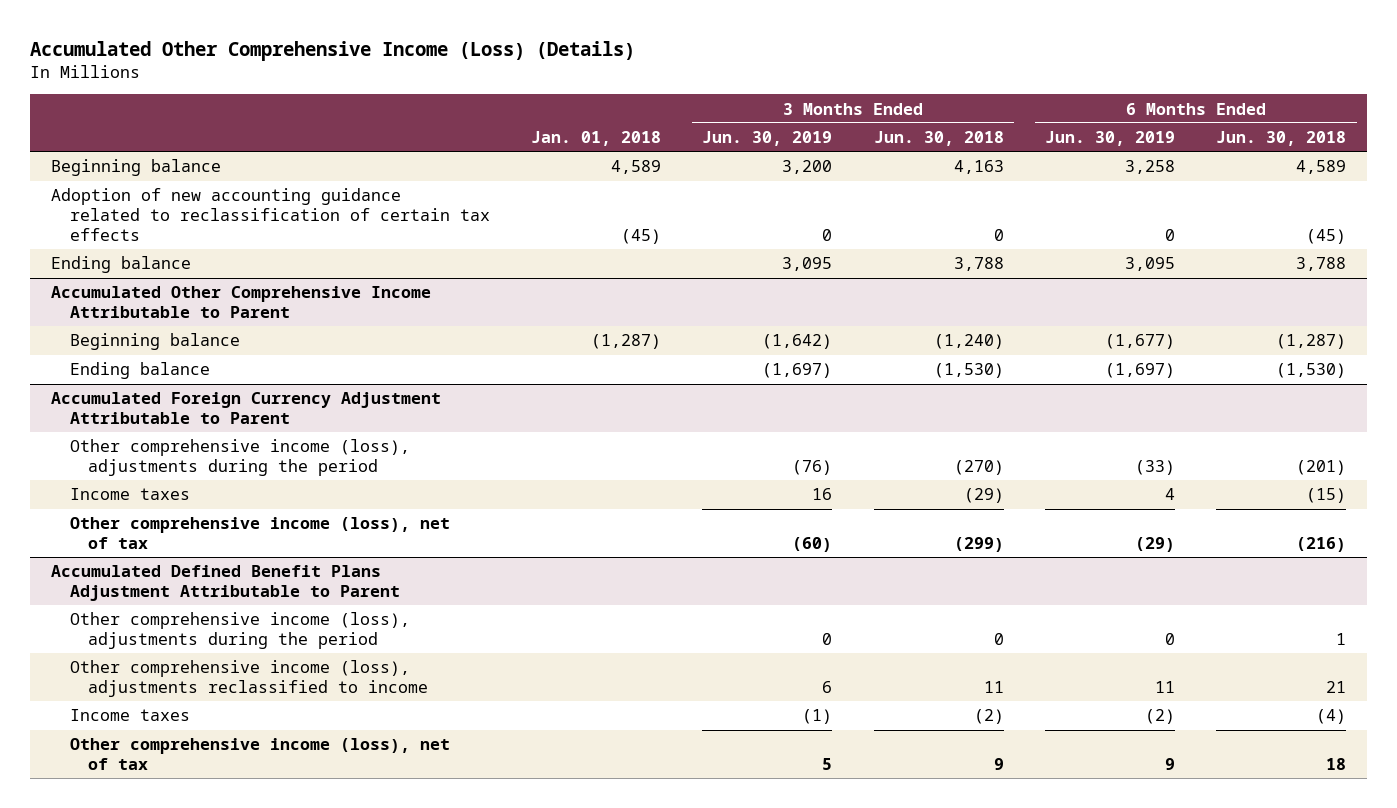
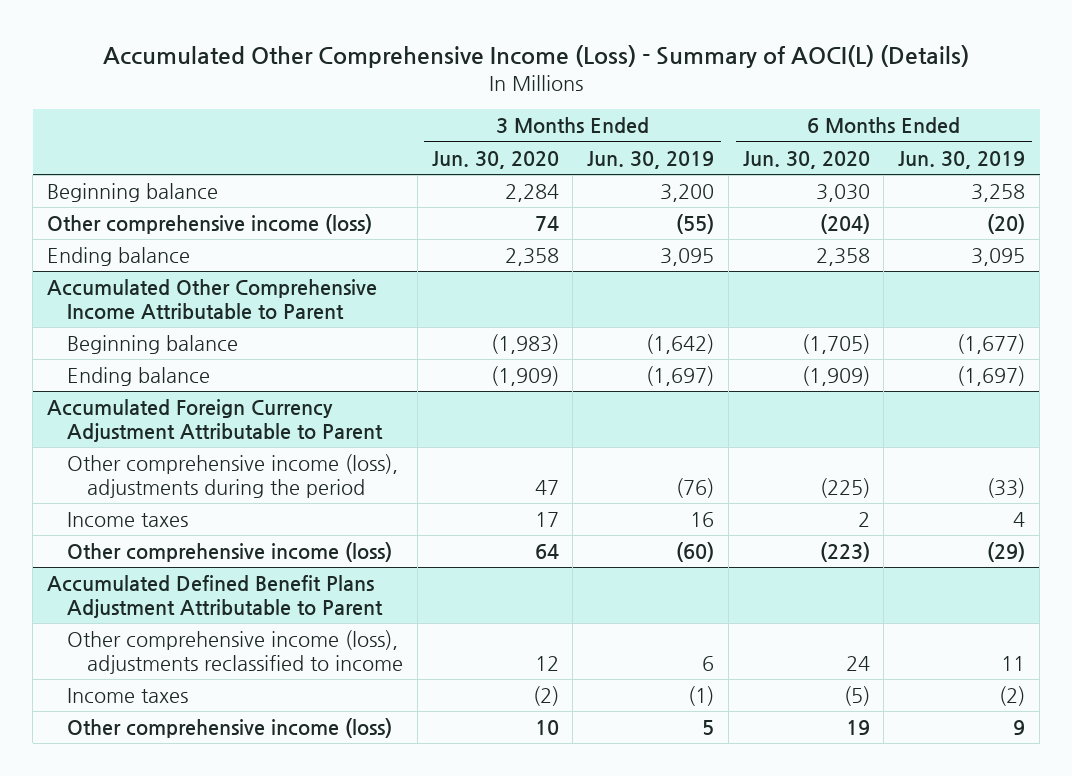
[30,40,636,61] Accumulated Other Comprehensive Income (Loss) (Details) -> [103,45,970,69] Accumulated Other Comprehensive Income (Loss) - Summary of AOCI(L) (Details)
[530,131,661,147] Jan. 01, 2018 -> none
[873,131,1004,147] Jun. 30, 2018 -> none
[1216,131,1347,147] Jun. 30, 2018 -> none
none -> [431,150,559,169] Jun. 30, 2020
none -> [742,150,870,169] Jun. 30, 2020
[50,188,490,242] Adoption of new accounting guidance related to reclassification of certain tax effects -> none
none -> [46,214,372,235] Other comprehensive income (loss)
[69,517,450,550] Other comprehensive income (loss), net of tax -> [66,542,392,563] Other comprehensive income (loss)
[69,612,410,650] Other comprehensive income (loss), adjustments during the period -> none
[69,738,450,771] Other comprehensive income (loss), net of tax -> [66,718,392,739] Other comprehensive income (loss)

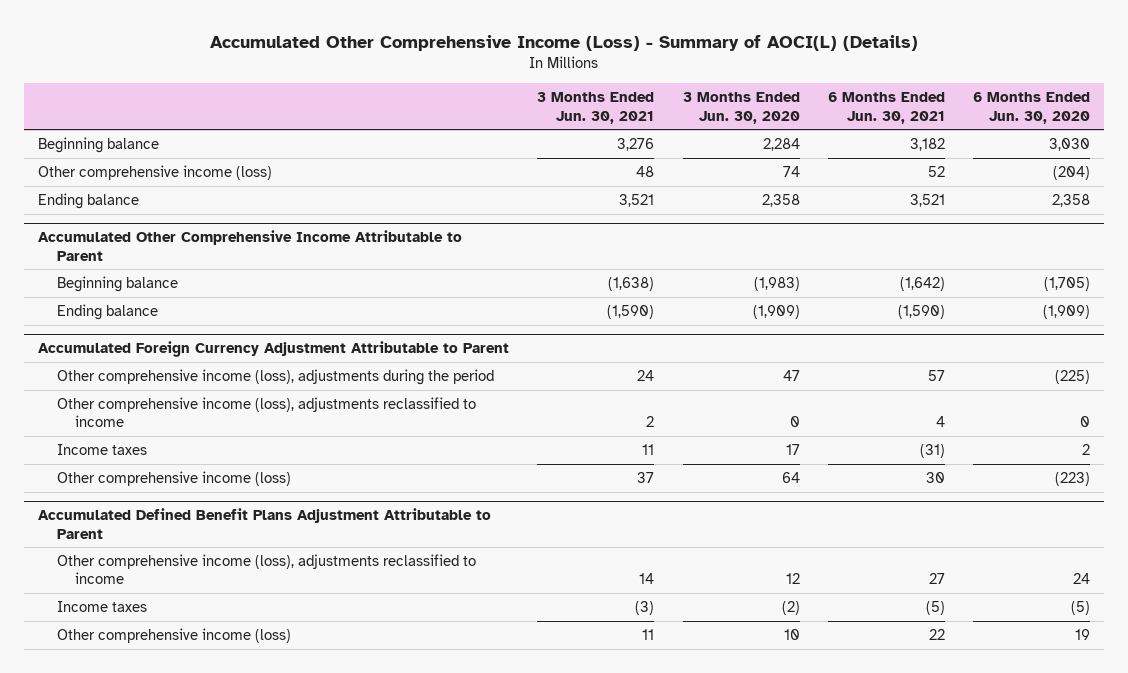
[587,150,715,169] Jun. 30, 2019 -> none
[898,150,1026,169] Jun. 30, 2019 -> none
none -> [537,92,655,124] 3 Months Ended Jun. 30, 2021
none -> [827,92,945,124] 6 Months Ended Jun. 30, 2021
none -> [56,397,476,428] Other comprehensive income (loss), adjustments reclassified to income

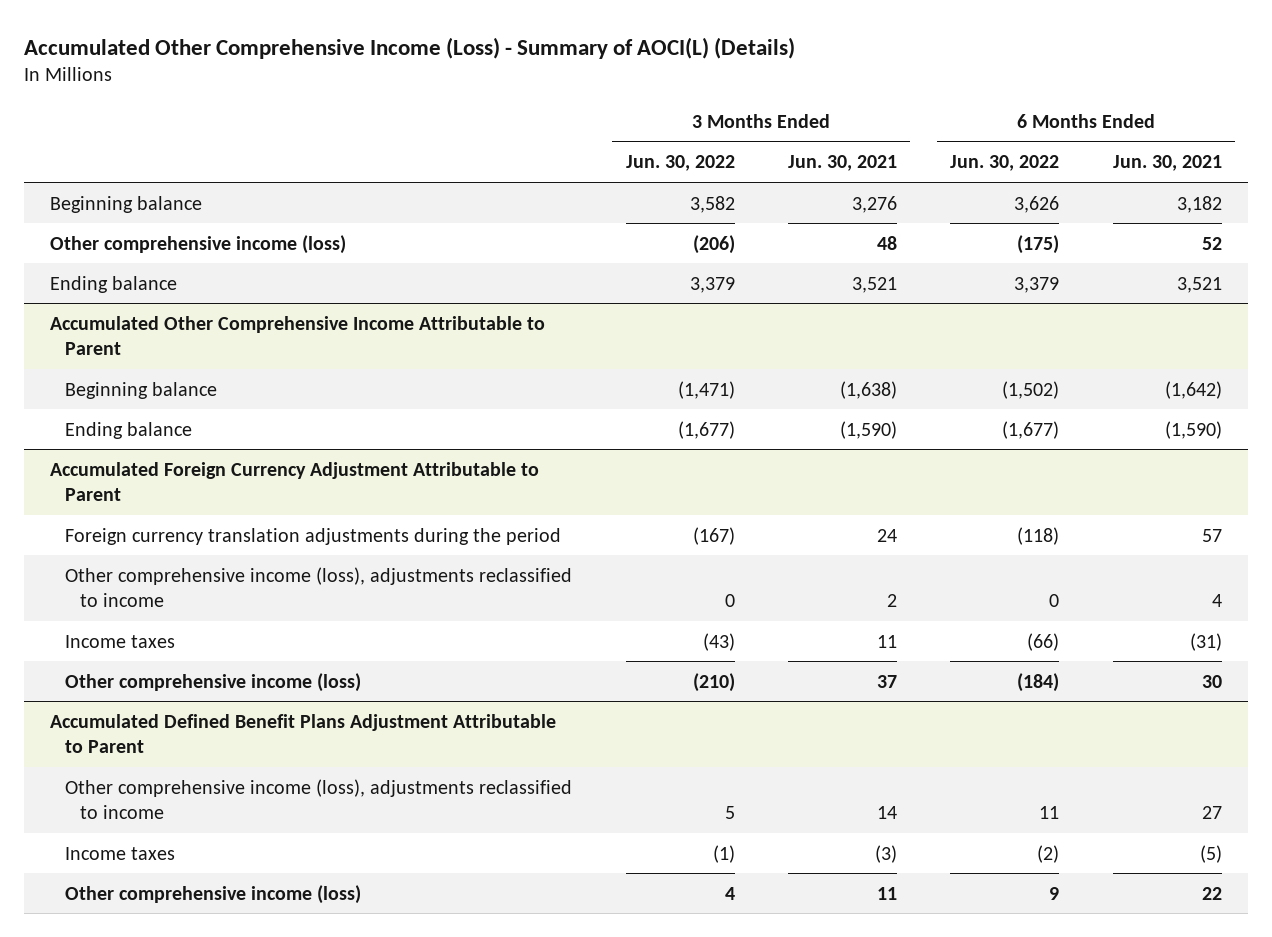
[682,92,800,124] 3 Months Ended Jun. 30, 2020 -> none
[973,92,1091,124] 6 Months Ended Jun. 30, 2020 -> none
none -> [625,155,735,172] Jun. 30, 2022
none -> [950,155,1060,172] Jun. 30, 2022
[56,369,494,386] Other comprehensive income (loss), adjustments during the period -> [65,527,562,545] Foreign currency translation adjustments during the period

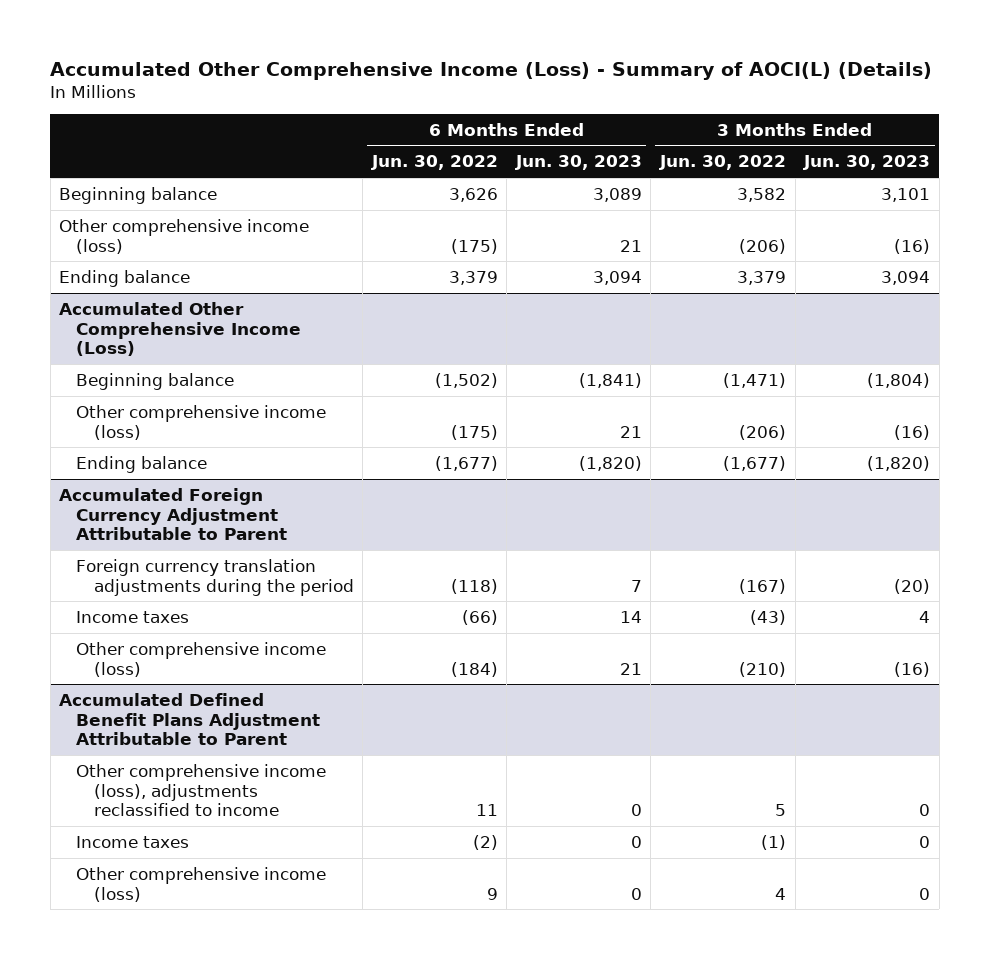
[787,155,897,172] Jun. 30, 2021 -> none
[1112,155,1222,172] Jun. 30, 2021 -> none
none -> [514,155,642,171] Jun. 30, 2023
none -> [803,155,931,171] Jun. 30, 2023
[50,315,546,356] Accumulated Other Comprehensive Income Attributable to Parent -> [59,301,302,357] Accumulated Other Comprehensive Income (Loss)
none -> [76,404,327,440] Other comprehensive income (loss)
[65,566,573,608] Other comprehensive income (loss), adjustments reclassified to income -> none

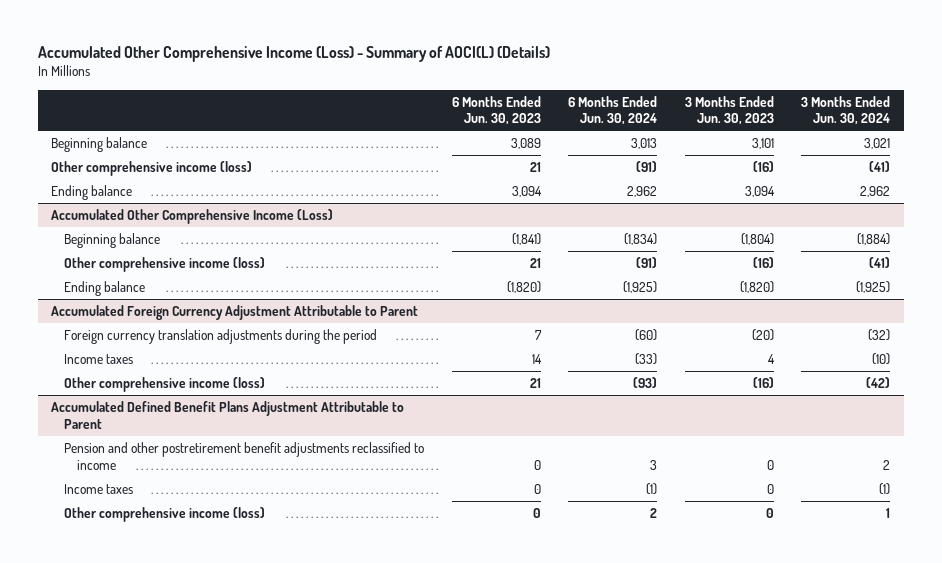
[370,155,498,171] Jun. 30, 2022 -> none
[659,155,787,171] Jun. 30, 2022 -> none
none -> [568,95,658,126] 6 Months Ended Jun. 30, 2024
none -> [801,95,891,126] 3 Months Ended Jun. 30, 2024
[76,763,327,817] Other comprehensive income (loss), adjustments reclassified to income -> [63,441,424,470] Pension and other postretirement benefit adjustments reclassified to income

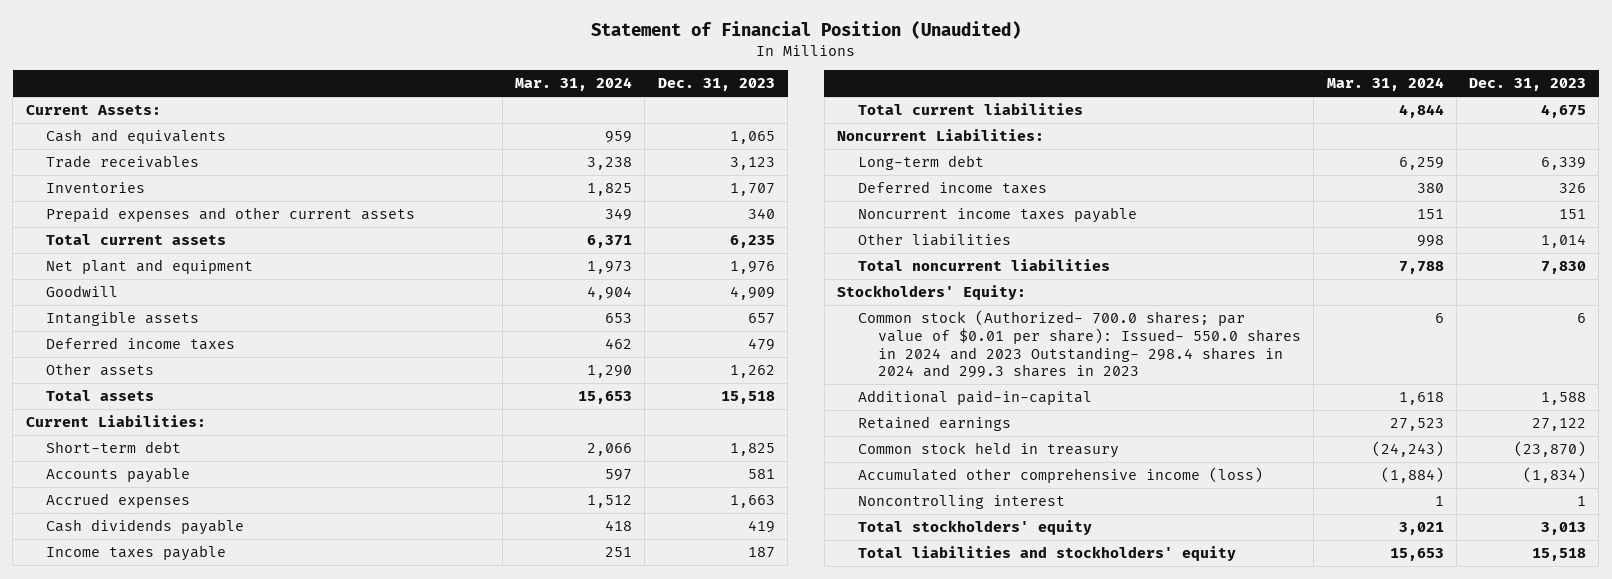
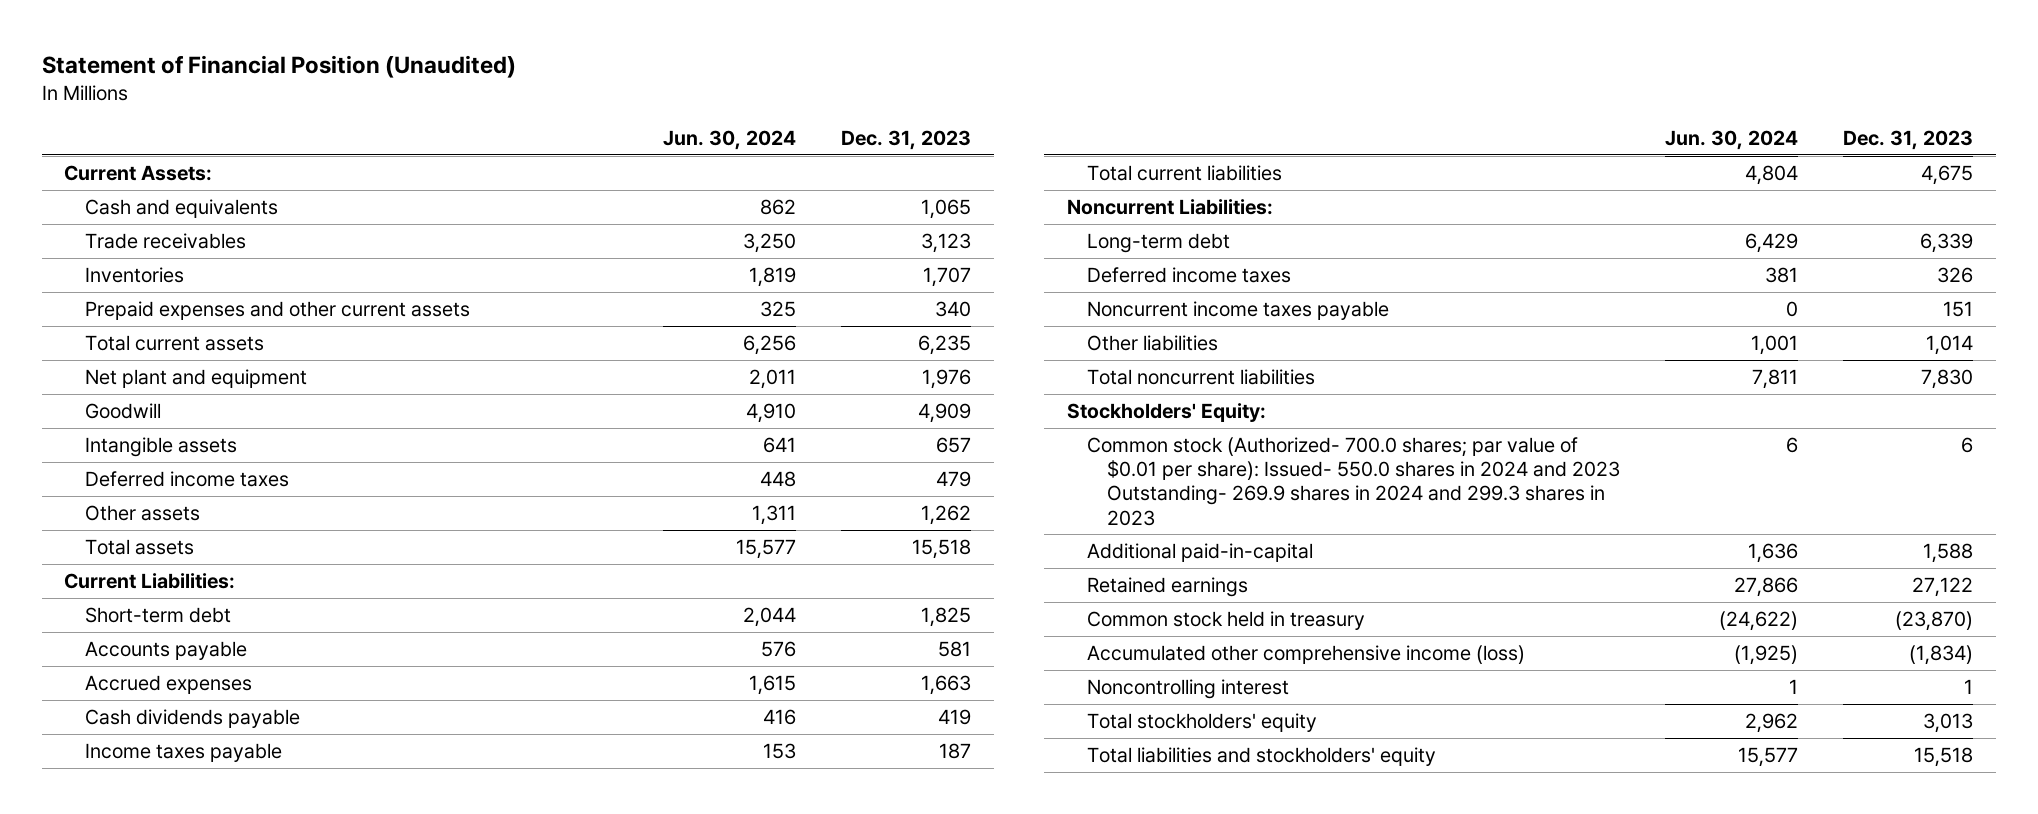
[515,77,633,92] Mar. 31, 2024 -> none
none -> [662,129,796,150] Jun. 30, 2024
[857,310,1302,379] Common stock (Authorized- 700.0 shares; par value of $0.01 per share): Issued- 550.0 shares in 2024 and 2023 Outstanding- 298.4 shares in 2024 and 299.3 shares in 2023 -> [1086,437,1621,526] Common stock (Authorized- 700.0 shares; par value of $0.01 per share): Issued- 550.0 shares in 2024 and 2023 Outstanding- 269.9 shares in 2024 and 299.3 shares in 2023

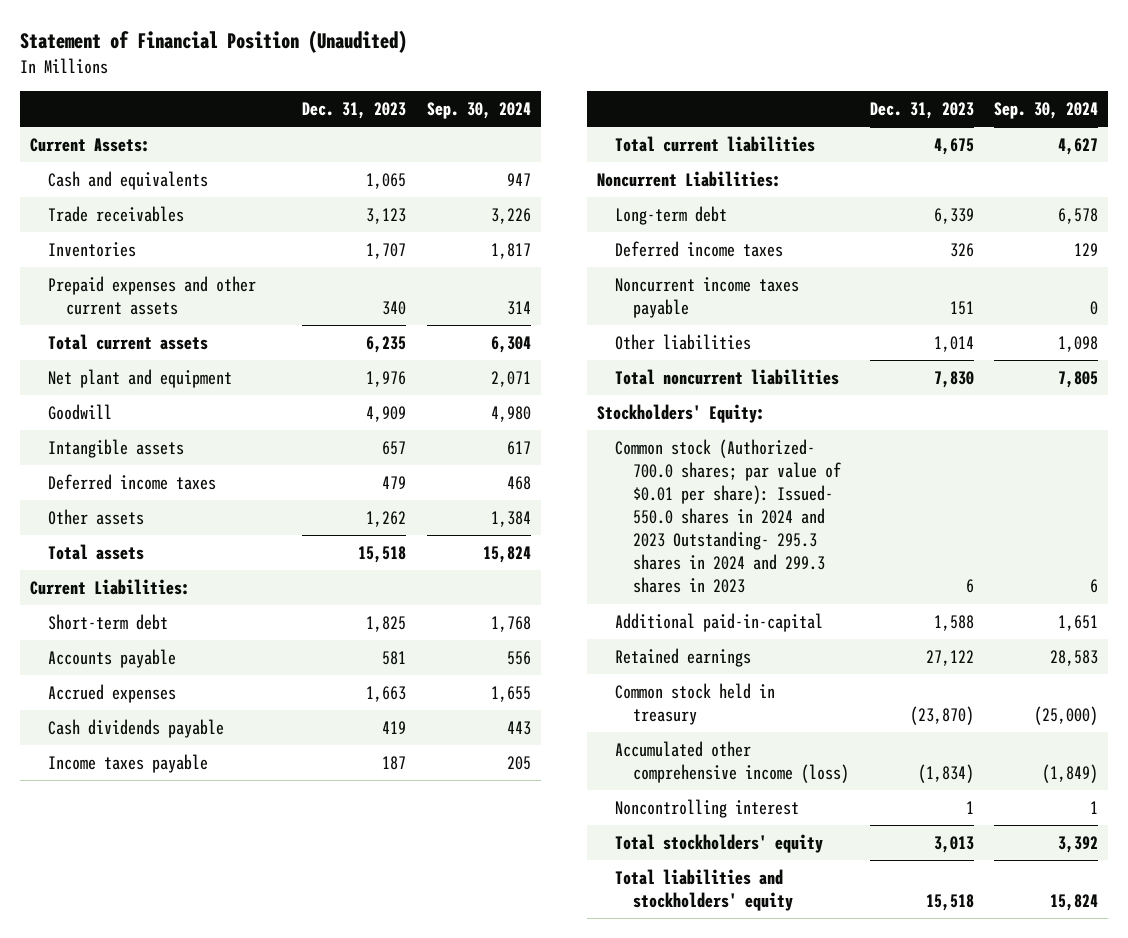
[662,129,796,150] Jun. 30, 2024 -> none
none -> [427,101,532,119] Sep. 30, 2024
[1086,437,1621,526] Common stock (Authorized- 700.0 shares; par value of $0.01 per share): Issued- 550.0 shares in 2024 and 2023 Outstanding- 269.9 shares in 2024 and 299.3 shares in 2023 -> [615,439,841,594] Common stock (Authorized- 700.0 shares; par value of $0.01 per share): Issued- 550.0 shares in 2024 and 2023 Outstanding- 295.3 shares in 2024 and 299.3 shares in 2023

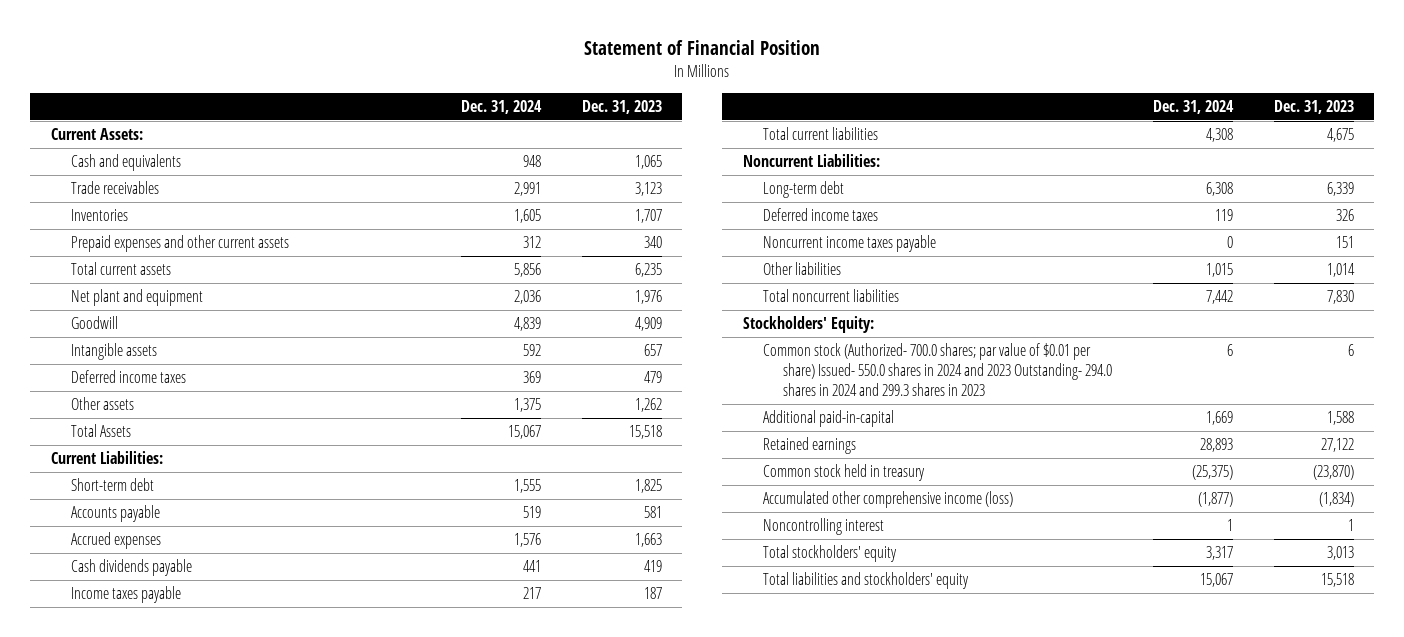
[19,30,407,54] Statement of Financial Position (Unaudited) -> [584,40,821,56] Statement of Financial Position
[427,101,532,119] Sep. 30, 2024 -> none
none -> [460,100,542,115] Dec. 31, 2024
[47,544,144,561] Total assets -> [70,424,131,438] Total Assets
[615,439,841,594] Common stock (Authorized- 700.0 shares; par value of $0.01 per share): Issued- 550.0 shares in 2024 and 2023 Outstanding- 295.3 shares in 2024 and 299.3 shares in 2023 -> [762,343,1113,397] Common stock (Authorized- 700.0 shares; par value of $0.01 per share) Issued- 550.0 shares in 2024 and 2023 Outstanding- 294.0 shares in 2024 and 299.3 shares in 2023

